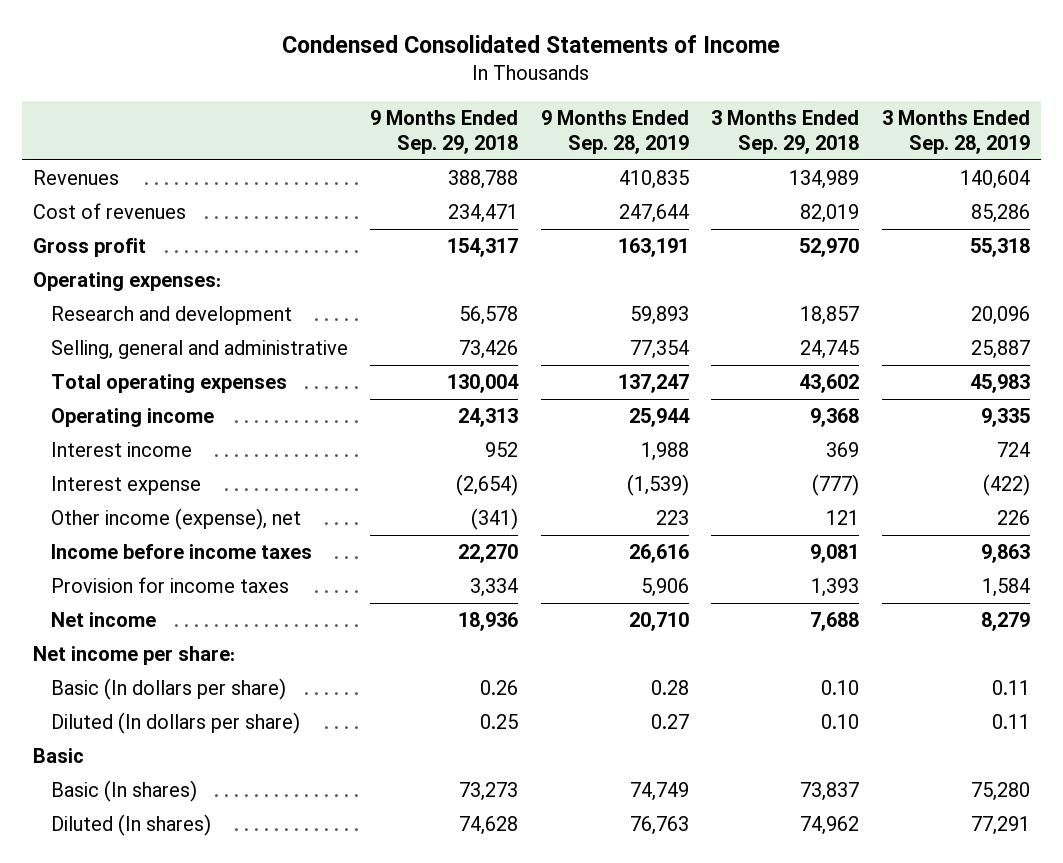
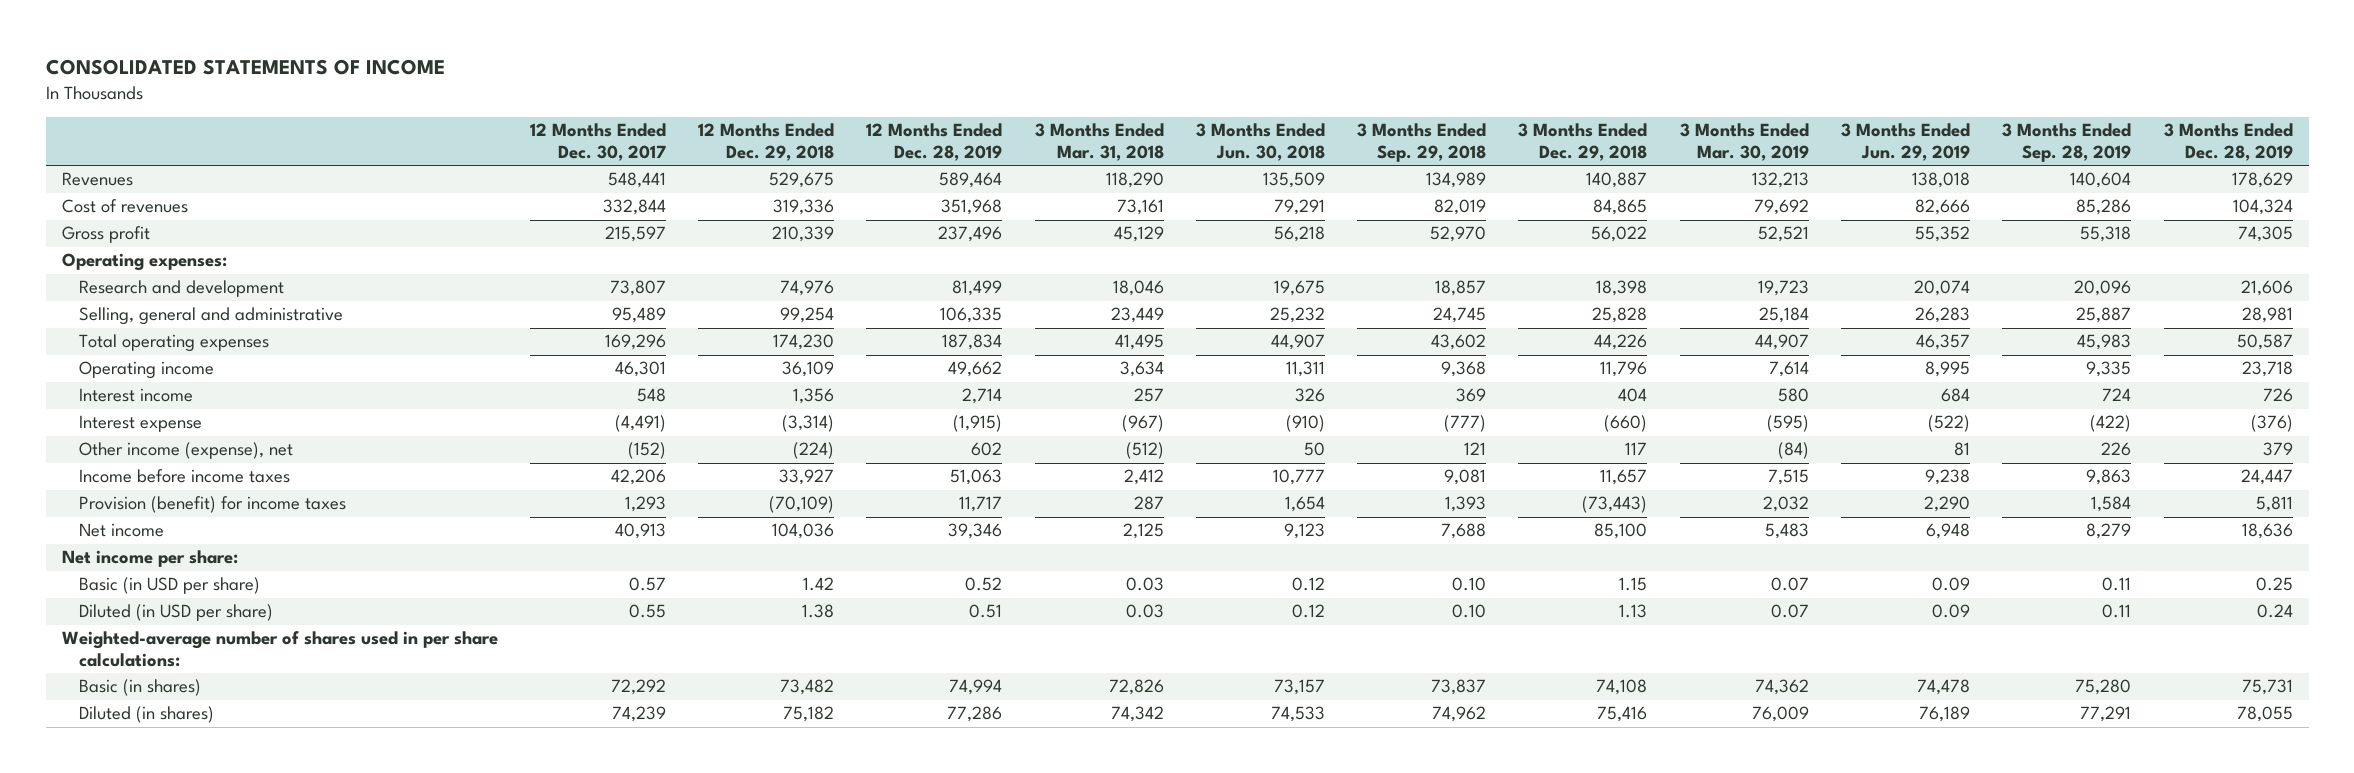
[282,35,781,54] Condensed Consolidated Statements of Income -> [45,58,445,75] CONSOLIDATED STATEMENTS OF INCOME
[370,109,519,155] 9 Months Ended Sep. 29, 2018 -> none
[540,109,689,155] 9 Months Ended Sep. 28, 2019 -> none
none -> [529,123,666,161] 12 Months Ended Dec. 30, 2017
none -> [698,123,835,161] 12 Months Ended Dec. 29, 2018
none -> [866,123,1003,161] 12 Months Ended Dec. 28, 2019
none -> [1034,123,1164,161] 3 Months Ended Mar. 31, 2018
none -> [1195,123,1325,161] 3 Months Ended Jun. 30, 2018
none -> [1518,123,1648,161] 3 Months Ended Dec. 29, 2018
none -> [1679,123,1809,161] 3 Months Ended Mar. 30, 2019
none -> [1840,123,1970,161] 3 Months Ended Jun. 29, 2019
none -> [2163,123,2293,161] 3 Months Ended Dec. 28, 2019
[50,577,289,594] Provision for income taxes -> [78,496,346,514] Provision (benefit) for income taxes
[50,678,286,701] Basic (In dollars per share) -> [78,577,260,595] Basic (in USD per share)
[50,712,300,735] Diluted (In dollars per share) -> [78,604,273,622] Diluted (in USD per share)
[33,748,85,764] Basic -> [61,631,498,667] Weighted-average number of shares used in per share calculations:
[50,780,197,803] Basic (In shares) -> [78,679,201,697] Basic (in shares)
[50,814,211,837] Diluted (In shares) -> [78,706,214,724] Diluted (in shares)

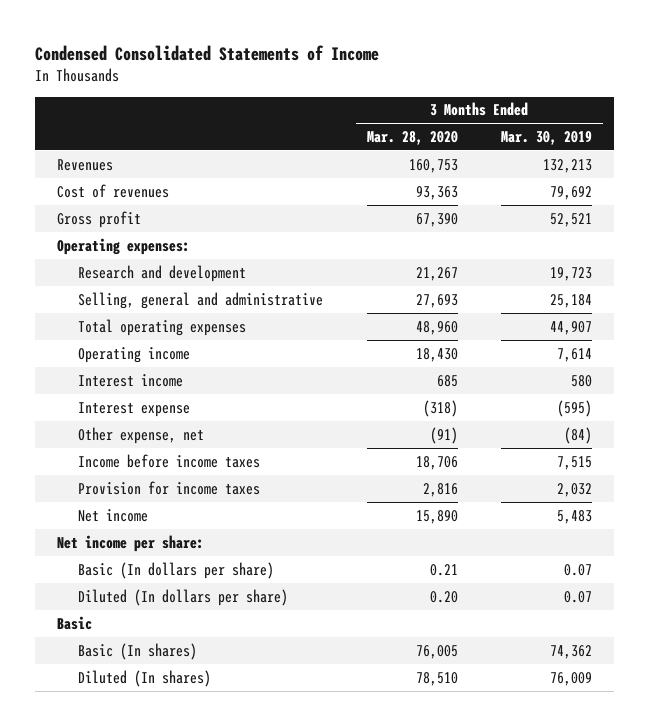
[45,58,445,75] CONSOLIDATED STATEMENTS OF INCOME -> [35,44,380,61] Condensed Consolidated Statements of Income
[529,123,666,161] 12 Months Ended Dec. 30, 2017 -> none
[698,123,835,161] 12 Months Ended Dec. 29, 2018 -> none
[866,123,1003,161] 12 Months Ended Dec. 28, 2019 -> none
[1034,123,1164,161] 3 Months Ended Mar. 31, 2018 -> none
[1195,123,1325,161] 3 Months Ended Jun. 30, 2018 -> none
[1357,123,1487,162] 3 Months Ended Sep. 29, 2018 -> none
[1518,123,1648,161] 3 Months Ended Dec. 29, 2018 -> none
[1840,123,1970,161] 3 Months Ended Jun. 29, 2019 -> none
[2002,123,2132,162] 3 Months Ended Sep. 28, 2019 -> none
[2163,123,2293,161] 3 Months Ended Dec. 28, 2019 -> none
none -> [366,130,458,145] Mar. 28, 2020
[78,442,293,460] Other income (expense), net -> [78,426,205,444] Other expense, net
[78,496,346,514] Provision (benefit) for income taxes -> [78,480,261,495] Provision for income taxes
[78,577,260,595] Basic (in USD per share) -> [78,561,275,579] Basic (In dollars per share)
[78,604,273,622] Diluted (in USD per share) -> [78,588,289,606] Diluted (In dollars per share)
[61,631,498,667] Weighted-average number of shares used in per share calculations: -> [57,615,93,630] Basic
[78,679,201,697] Basic (in shares) -> [78,642,198,660] Basic (In shares)
[78,706,214,724] Diluted (in shares) -> [78,669,212,687] Diluted (In shares)

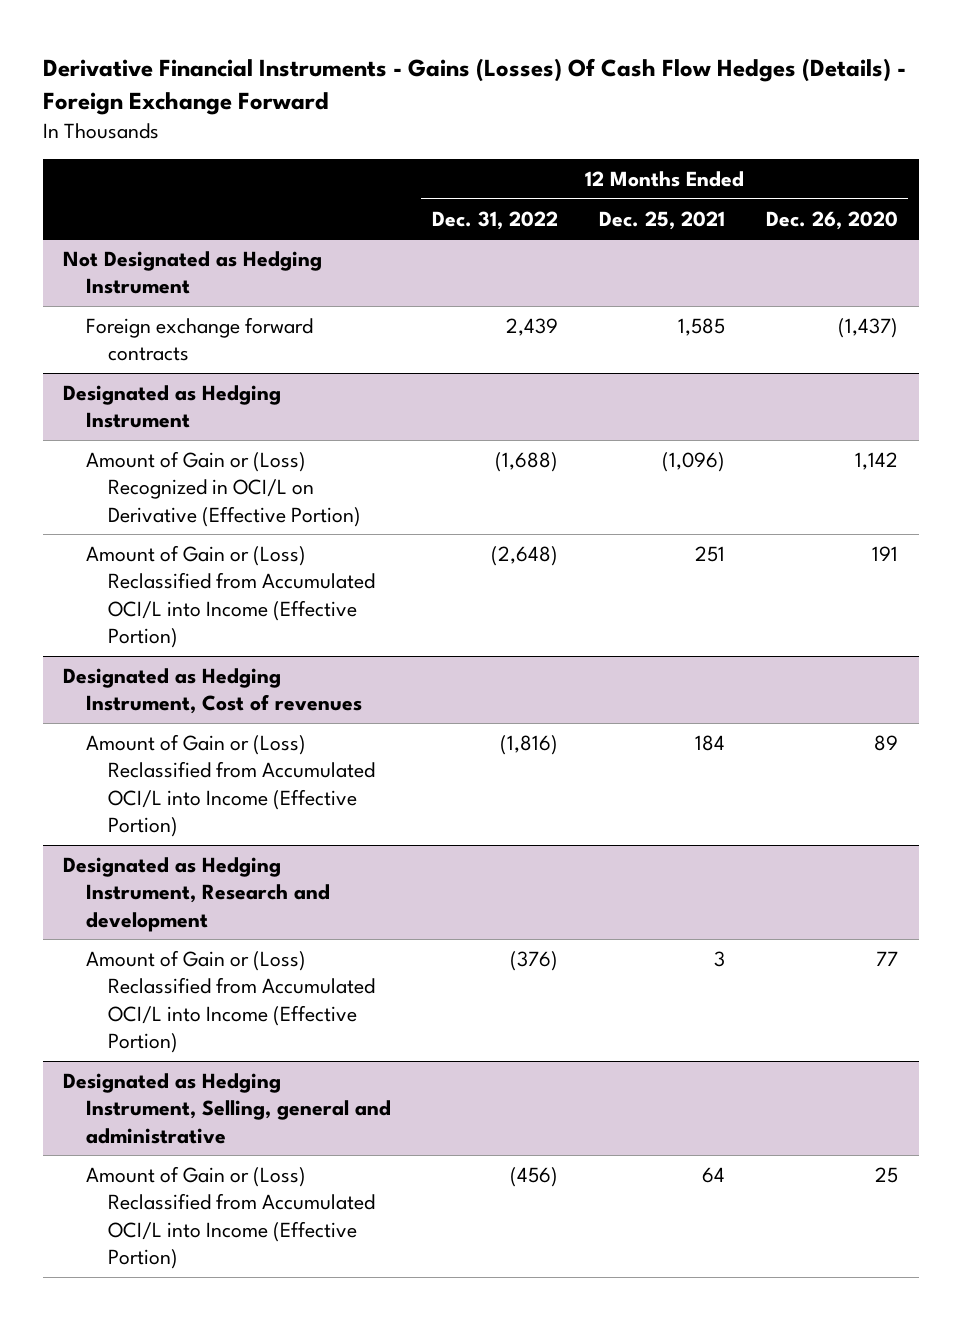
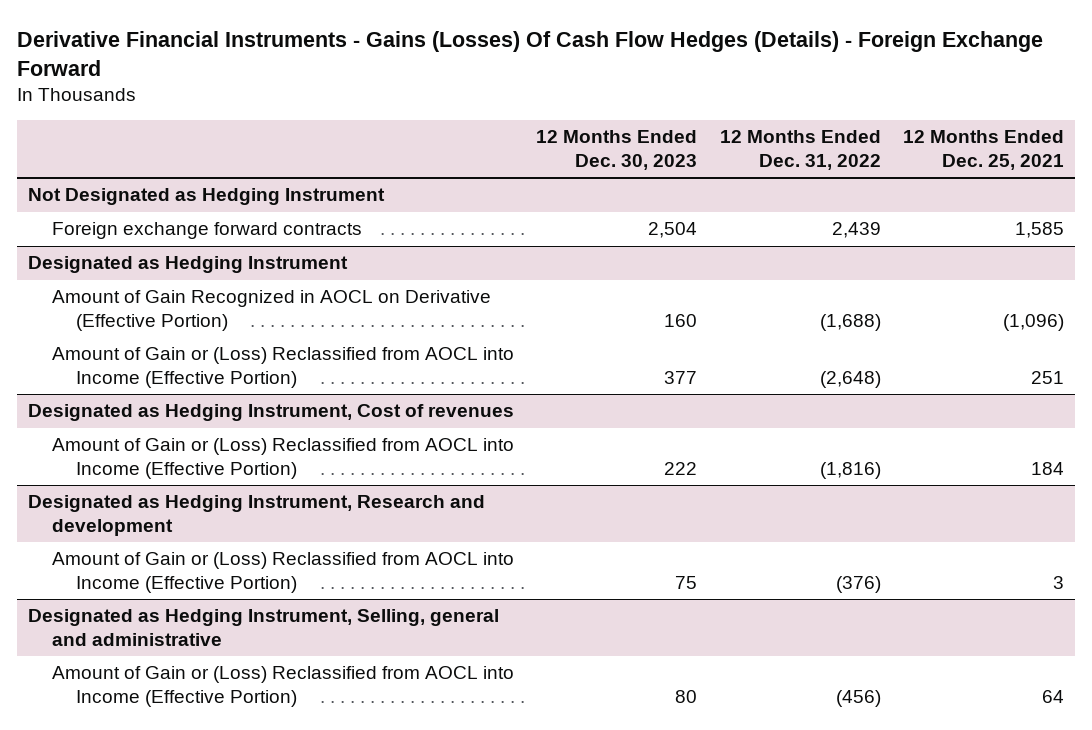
[765,210,898,230] Dec. 26, 2020 -> none
none -> [536,130,698,170] 12 Months Ended Dec. 30, 2023
[85,450,361,527] Amount of Gain or (Loss) Recognized in OCI/L on Derivative (Effective Portion) -> [52,290,492,331] Amount of Gain Recognized in AOCL on Derivative (Effective Portion)
[85,544,375,649] Amount of Gain or (Loss) Reclassified from Accumulated OCI/L into Income (Effective Portion) -> [52,347,515,388] Amount of Gain or (Loss) Reclassified from AOCL into Income (Effective Portion)
[85,733,375,838] Amount of Gain or (Loss) Reclassified from Accumulated OCI/L into Income (Effective Portion) -> [52,438,515,479] Amount of Gain or (Loss) Reclassified from AOCL into Income (Effective Portion)
[85,949,375,1054] Amount of Gain or (Loss) Reclassified from Accumulated OCI/L into Income (Effective Portion) -> [52,552,515,593] Amount of Gain or (Loss) Reclassified from AOCL into Income (Effective Portion)
[85,1165,375,1270] Amount of Gain or (Loss) Reclassified from Accumulated OCI/L into Income (Effective Portion) -> [52,666,515,707] Amount of Gain or (Loss) Reclassified from AOCL into Income (Effective Portion)

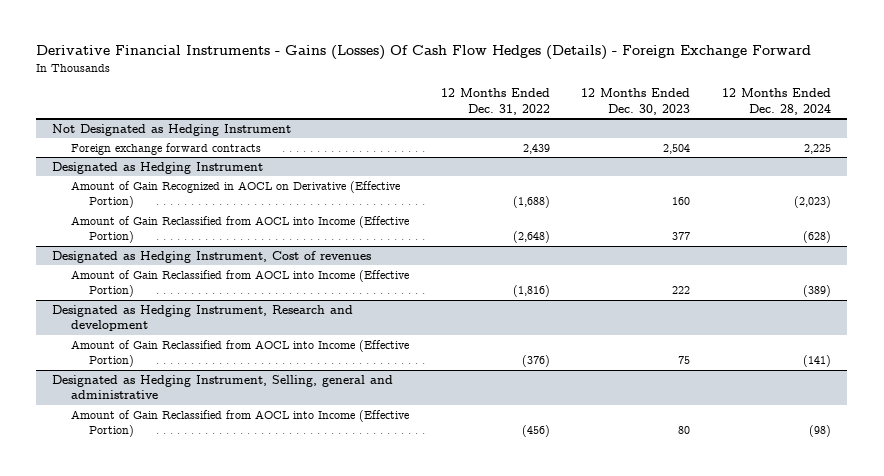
[902,130,1064,170] 12 Months Ended Dec. 25, 2021 -> none
none -> [722,88,832,116] 12 Months Ended Dec. 28, 2024
[52,347,515,388] Amount of Gain or (Loss) Reclassified from AOCL into Income (Effective Portion) -> [70,215,409,244] Amount of Gain Reclassified from AOCL into Income (Effective Portion)
[52,438,515,479] Amount of Gain or (Loss) Reclassified from AOCL into Income (Effective Portion) -> [70,269,409,298] Amount of Gain Reclassified from AOCL into Income (Effective Portion)
[52,552,515,593] Amount of Gain or (Loss) Reclassified from AOCL into Income (Effective Portion) -> [70,339,409,368] Amount of Gain Reclassified from AOCL into Income (Effective Portion)
[52,666,515,707] Amount of Gain or (Loss) Reclassified from AOCL into Income (Effective Portion) -> [70,409,409,438] Amount of Gain Reclassified from AOCL into Income (Effective Portion)

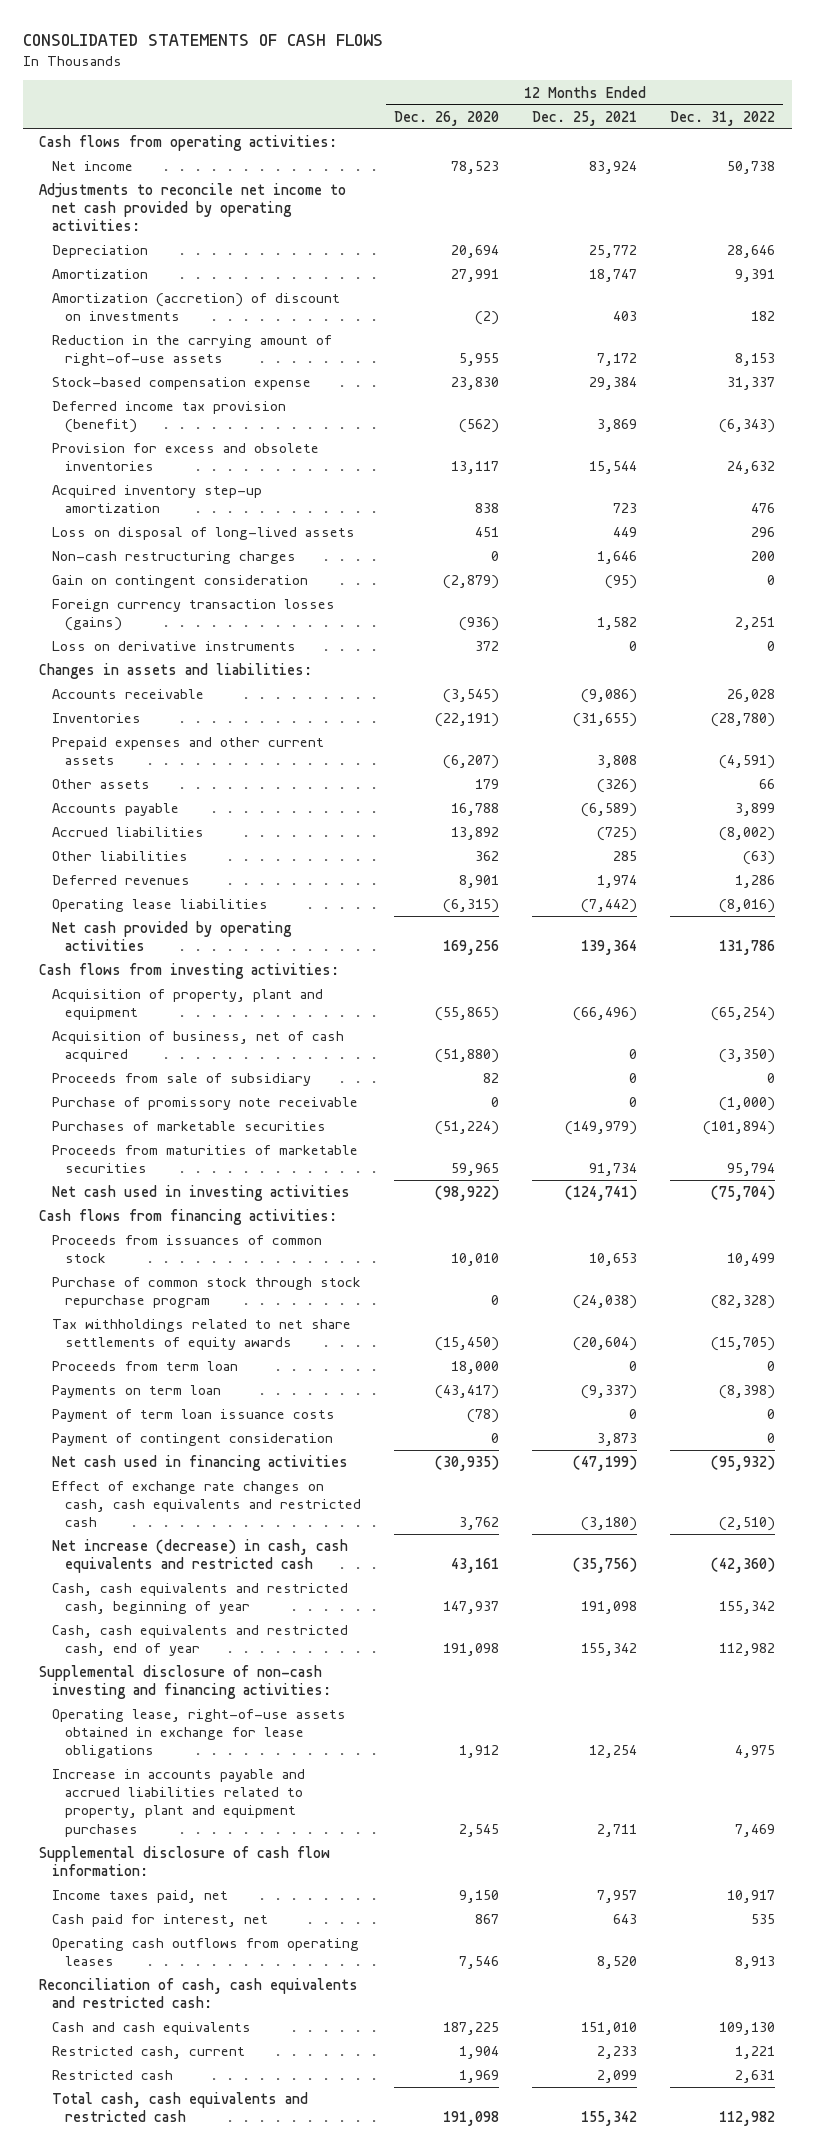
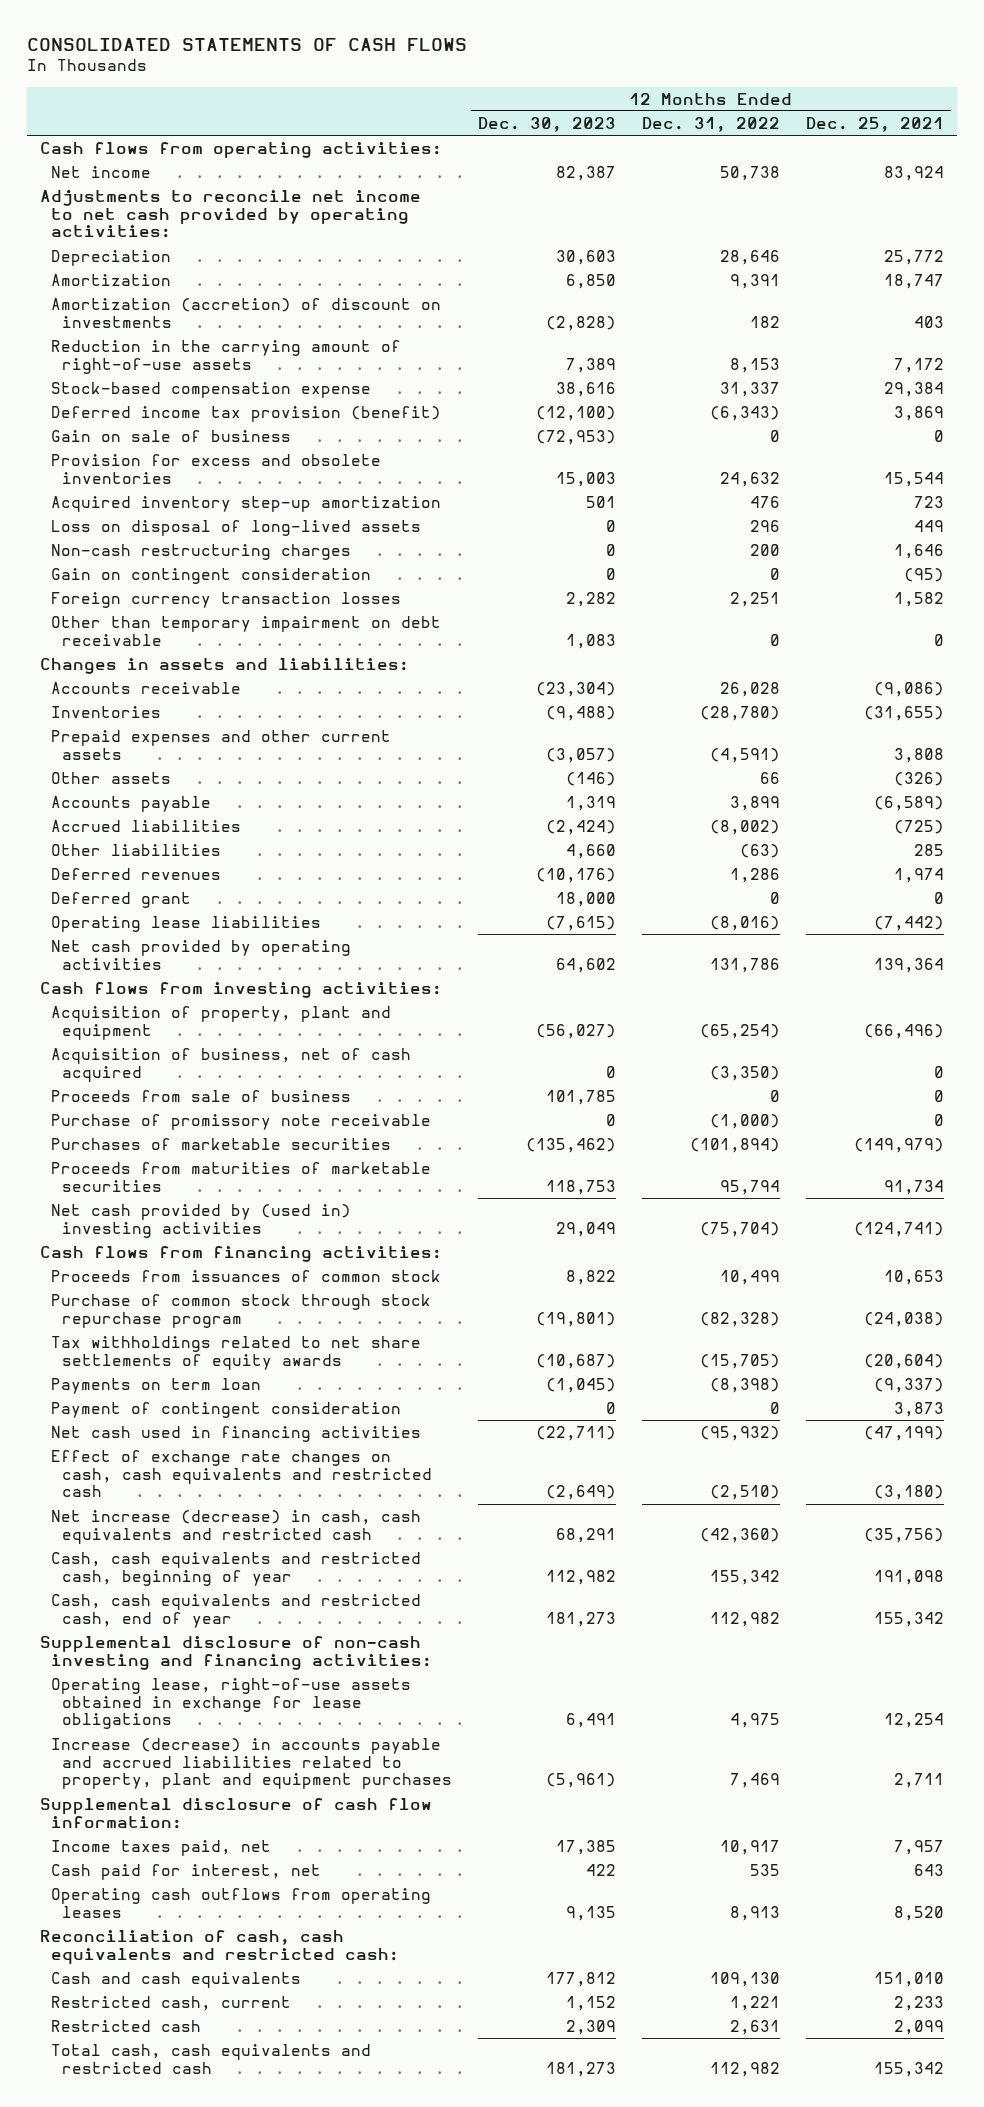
[394,110,500,126] Dec. 26, 2020 -> none
none -> [477,116,616,132] Dec. 30, 2023
none -> [50,429,291,442] Gain on sale of business
[52,641,297,652] Loss on derivative instruments -> none
[52,599,336,632] Foreign currency transaction losses (gains) -> [50,591,401,608] Foreign currency transaction losses
none -> [50,615,441,646] Other than temporary impairment on debt receivable
none -> [50,891,191,908] Deferred grant
[52,1073,312,1087] Proceeds from sale of subsidiary -> [50,1089,351,1102] Proceeds from sale of business
[52,1185,351,1202] Net cash used in investing activities -> [50,1203,351,1238] Net cash provided by (used in) investing activities
[52,1361,239,1372] Proceeds from term loan -> none
[52,1409,336,1423] Payment of term loan issuance costs -> none
[52,1769,306,1837] Increase in accounts payable and accrued liabilities related to property, plant and equipment purchases -> [50,1737,452,1790] Increase (decrease) in accounts payable and accrued liabilities related to property, plant and equipment purchases

